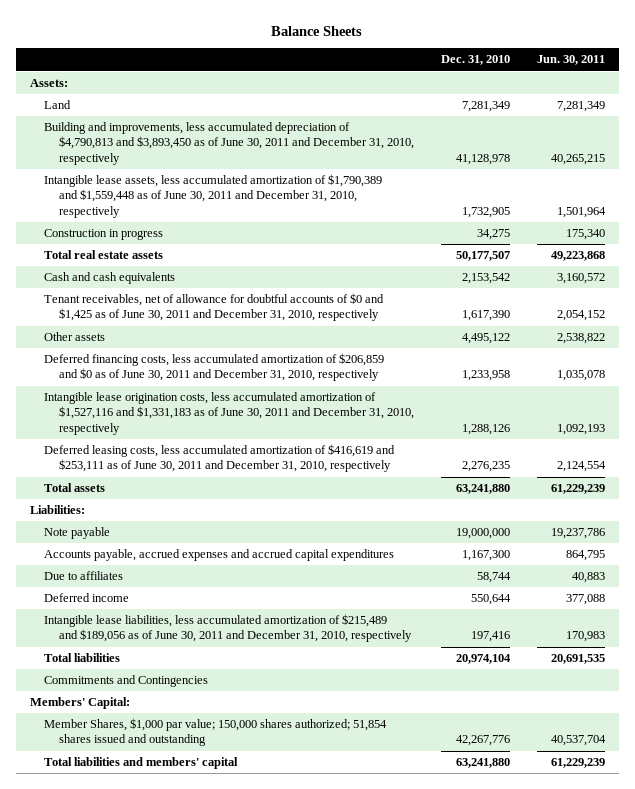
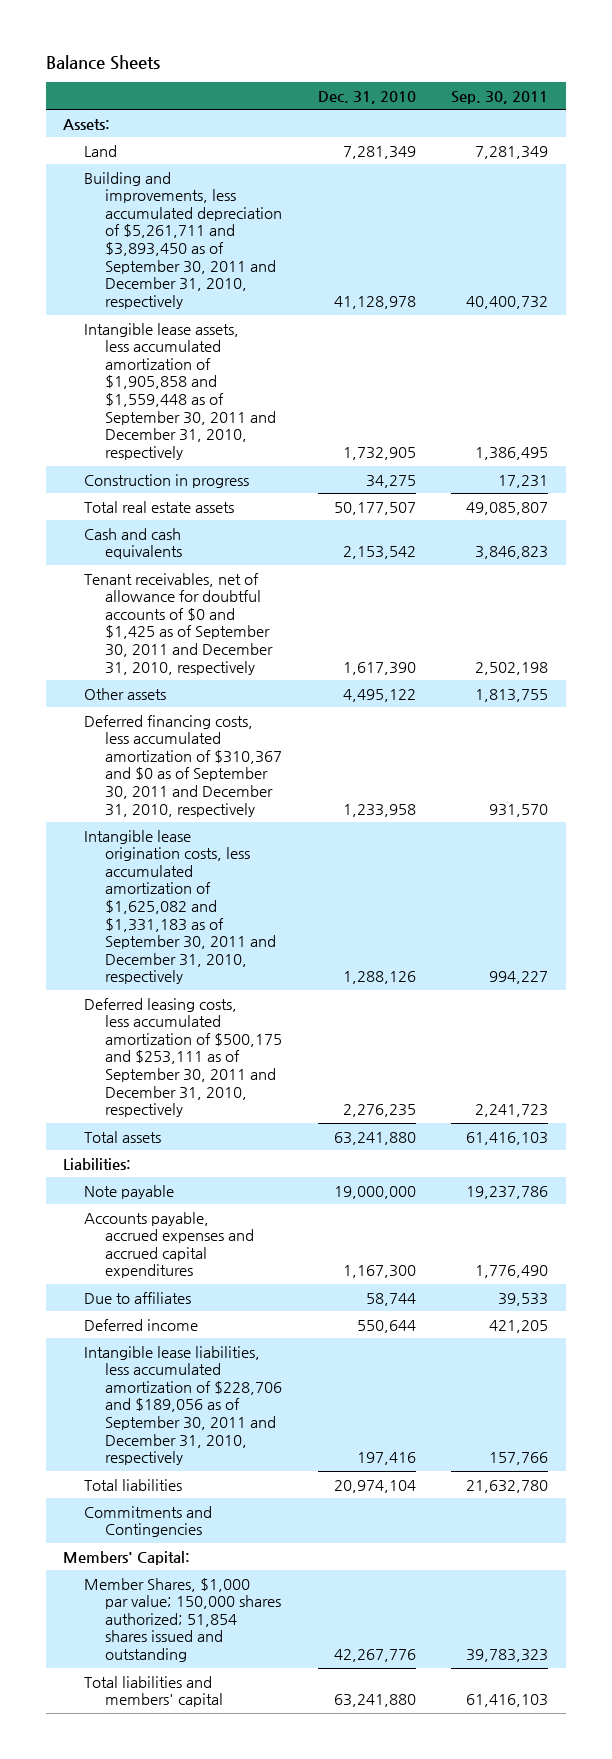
[536,55,605,66] Jun. 30, 2011 -> none
none -> [451,90,549,104] Sep. 30, 2011
[44,122,414,165] Building and improvements, less accumulated depreciation of $4,790,813 and $3,893,450 as of June 30, 2011 and December 31, 2010, respectively -> [84,171,283,309] Building and improvements, less accumulated depreciation of $5,261,711 and $3,893,450 as of September 30, 2011 and December 31, 2010, respectively
[44,174,383,218] Intangible lease assets, less accumulated amortization of $1,790,389 and $1,559,448 as of June 30, 2011 and December 31, 2010, respectively -> [84,322,277,460] Intangible lease assets, less accumulated amortization of $1,905,858 and $1,559,448 as of September 30, 2011 and December 31, 2010, respectively
[44,293,385,322] Tenant receivables, net of allowance for doubtful accounts of $0 and $1,425 as of June 30, 2011 and December 31, 2010, respectively -> [84,572,274,675] Tenant receivables, net of allowance for doubtful accounts of $0 and $1,425 as of September 30, 2011 and December 31, 2010, respectively
[44,353,385,382] Deferred financing costs, less accumulated amortization of $206,859 and $0 as of June 30, 2011 and December 31, 2010, respectively -> [84,714,283,817] Deferred financing costs, less accumulated amortization of $310,367 and $0 as of September 30, 2011 and December 31, 2010, respectively
[44,392,414,435] Intangible lease origination costs, less accumulated amortization of $1,527,116 and $1,331,183 as of June 30, 2011 and December 31, 2010, respectively -> [84,829,277,985] Intangible lease origination costs, less accumulated amortization of $1,625,082 and $1,331,183 as of September 30, 2011 and December 31, 2010, respectively
[44,444,396,473] Deferred leasing costs, less accumulated amortization of $416,619 and $253,111 as of June 30, 2011 and December 31, 2010, respectively -> [84,997,283,1118] Deferred leasing costs, less accumulated amortization of $500,175 and $253,111 as of September 30, 2011 and December 31, 2010, respectively
[44,614,412,643] Intangible lease liabilities, less accumulated amortization of $215,489 and $189,056 as of June 30, 2011 and December 31, 2010, respectively -> [84,1345,283,1466] Intangible lease liabilities, less accumulated amortization of $228,706 and $189,056 as of September 30, 2011 and December 31, 2010, respectively

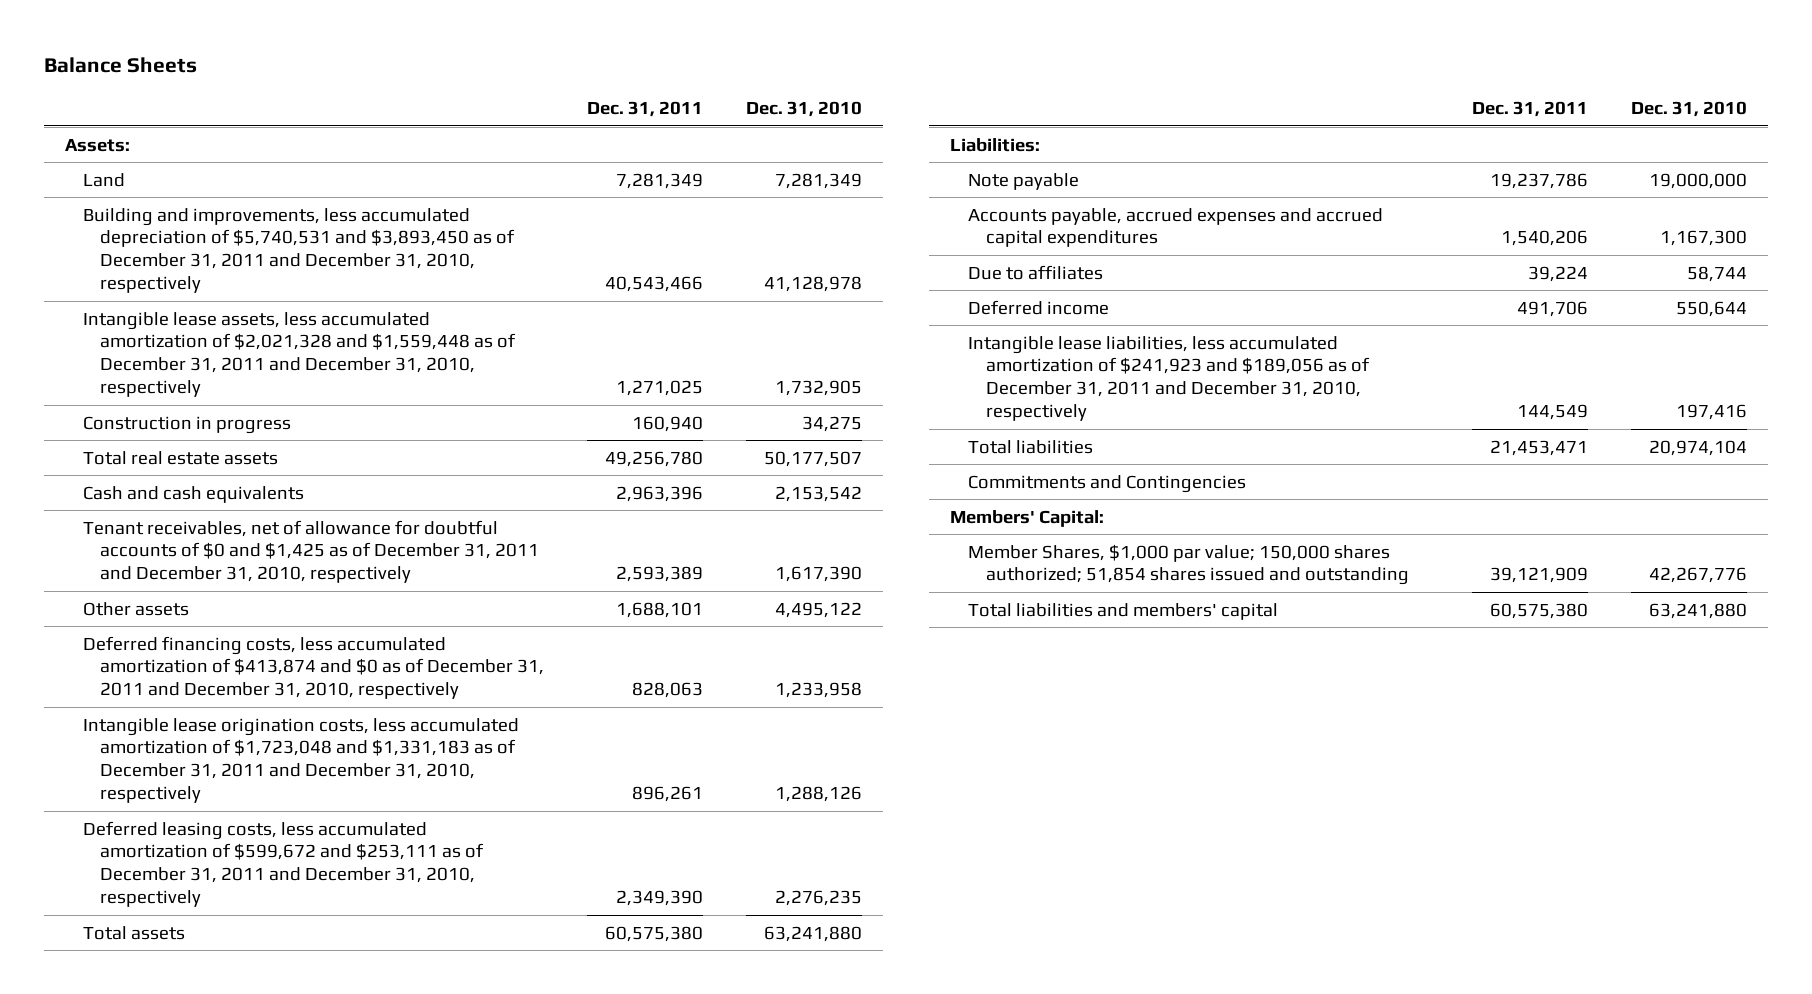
[451,90,549,104] Sep. 30, 2011 -> none
none -> [586,101,703,118] Dec. 31, 2011
[84,171,283,309] Building and improvements, less accumulated depreciation of $5,261,711 and $3,893,450 as of September 30, 2011 and December 31, 2010, respectively -> [82,207,516,294] Building and improvements, less accumulated depreciation of $5,740,531 and $3,893,450 as of December 31, 2011 and December 31, 2010, respectively
[84,322,277,460] Intangible lease assets, less accumulated amortization of $1,905,858 and $1,559,448 as of September 30, 2011 and December 31, 2010, respectively -> [82,311,517,398] Intangible lease assets, less accumulated amortization of $2,021,328 and $1,559,448 as of December 31, 2011 and December 31, 2010, respectively
[84,572,274,675] Tenant receivables, net of allowance for doubtful accounts of $0 and $1,425 as of September 30, 2011 and December 31, 2010, respectively -> [82,519,540,584] Tenant receivables, net of allowance for doubtful accounts of $0 and $1,425 as of December 31, 2011 and December 31, 2010, respectively
[84,714,283,817] Deferred financing costs, less accumulated amortization of $310,367 and $0 as of September 30, 2011 and December 31, 2010, respectively -> [82,635,545,700] Deferred financing costs, less accumulated amortization of $413,874 and $0 as of December 31, 2011 and December 31, 2010, respectively
[84,829,277,985] Intangible lease origination costs, less accumulated amortization of $1,625,082 and $1,331,183 as of September 30, 2011 and December 31, 2010, respectively -> [82,717,519,804] Intangible lease origination costs, less accumulated amortization of $1,723,048 and $1,331,183 as of December 31, 2011 and December 31, 2010, respectively
[84,997,283,1118] Deferred leasing costs, less accumulated amortization of $500,175 and $253,111 as of September 30, 2011 and December 31, 2010, respectively -> [82,820,485,908] Deferred leasing costs, less accumulated amortization of $599,672 and $253,111 as of December 31, 2011 and December 31, 2010, respectively
[84,1345,283,1466] Intangible lease liabilities, less accumulated amortization of $228,706 and $189,056 as of September 30, 2011 and December 31, 2010, respectively -> [967,335,1370,422] Intangible lease liabilities, less accumulated amortization of $241,923 and $189,056 as of December 31, 2011 and December 31, 2010, respectively

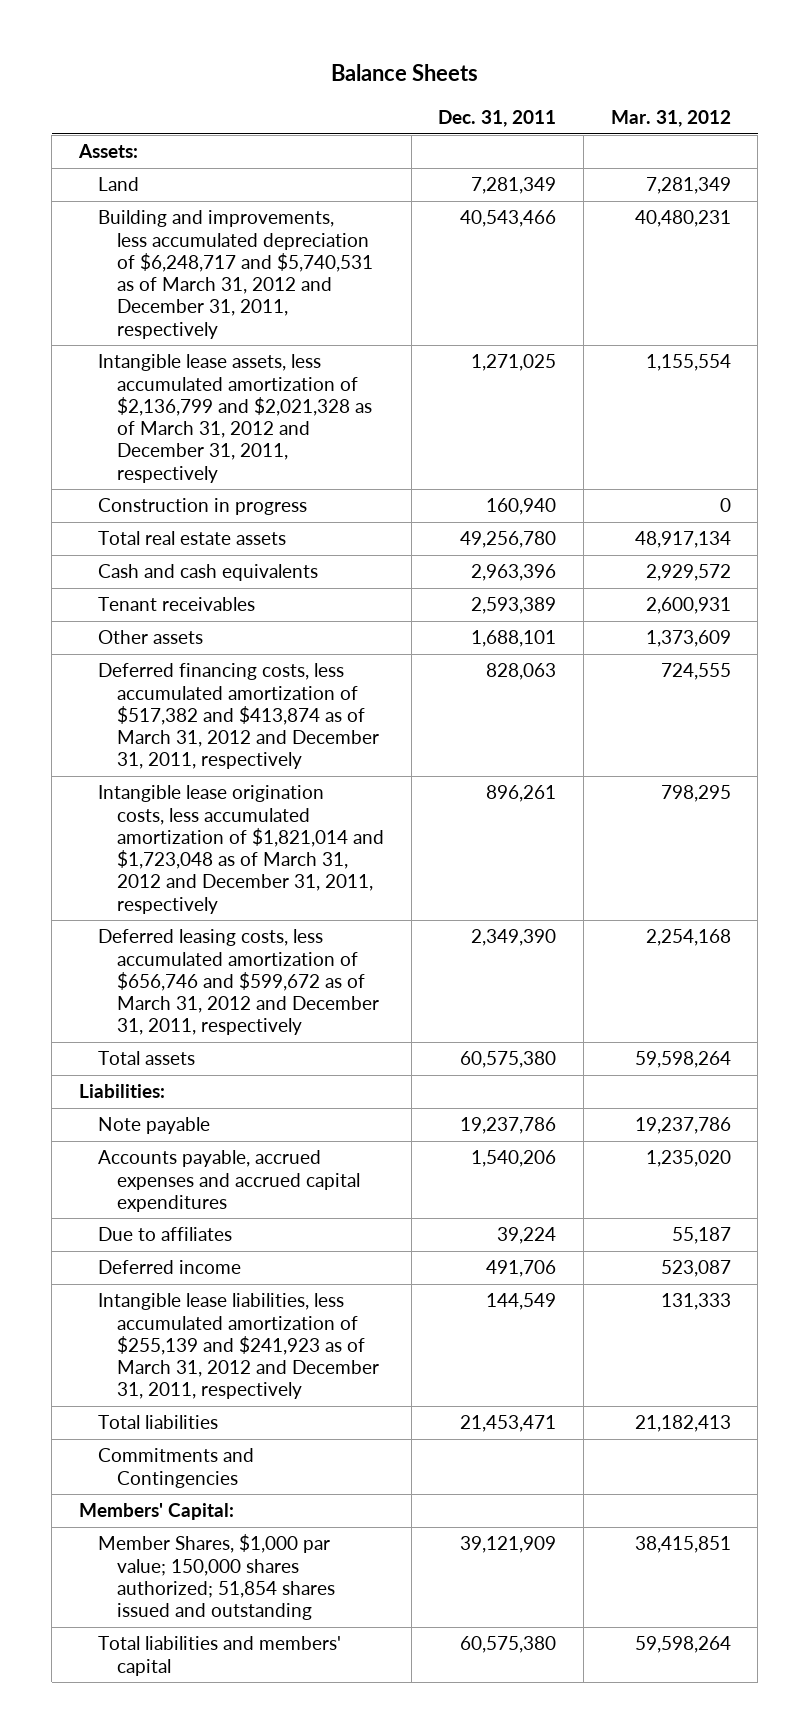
[745,101,862,118] Dec. 31, 2010 -> none
none -> [610,109,731,127] Mar. 31, 2012
[82,207,516,294] Building and improvements, less accumulated depreciation of $5,740,531 and $3,893,450 as of December 31, 2011 and December 31, 2010, respectively -> [98,210,374,339] Building and improvements, less accumulated depreciation of $6,248,717 and $5,740,531 as of March 31, 2012 and December 31, 2011, respectively
[82,311,517,398] Intangible lease assets, less accumulated amortization of $2,021,328 and $1,559,448 as of December 31, 2011 and December 31, 2010, respectively -> [98,354,373,483] Intangible lease assets, less accumulated amortization of $2,136,799 and $2,021,328 as of March 31, 2012 and December 31, 2011, respectively
[82,519,540,584] Tenant receivables, net of allowance for doubtful accounts of $0 and $1,425 as of December 31, 2011 and December 31, 2010, respectively -> [98,597,256,612] Tenant receivables
[82,635,545,700] Deferred financing costs, less accumulated amortization of $413,874 and $0 as of December 31, 2011 and December 31, 2010, respectively -> [98,663,380,770] Deferred financing costs, less accumulated amortization of $517,382 and $413,874 as of March 31, 2012 and December 31, 2011, respectively
[82,717,519,804] Intangible lease origination costs, less accumulated amortization of $1,723,048 and $1,331,183 as of December 31, 2011 and December 31, 2010, respectively -> [98,785,385,914] Intangible lease origination costs, less accumulated amortization of $1,821,014 and $1,723,048 as of March 31, 2012 and December 31, 2011, respectively
[82,820,485,908] Deferred leasing costs, less accumulated amortization of $599,672 and $253,111 as of December 31, 2011 and December 31, 2010, respectively -> [98,929,380,1036] Deferred leasing costs, less accumulated amortization of $656,746 and $599,672 as of March 31, 2012 and December 31, 2011, respectively
[967,335,1370,422] Intangible lease liabilities, less accumulated amortization of $241,923 and $189,056 as of December 31, 2011 and December 31, 2010, respectively -> [98,1293,380,1400] Intangible lease liabilities, less accumulated amortization of $255,139 and $241,923 as of March 31, 2012 and December 31, 2011, respectively

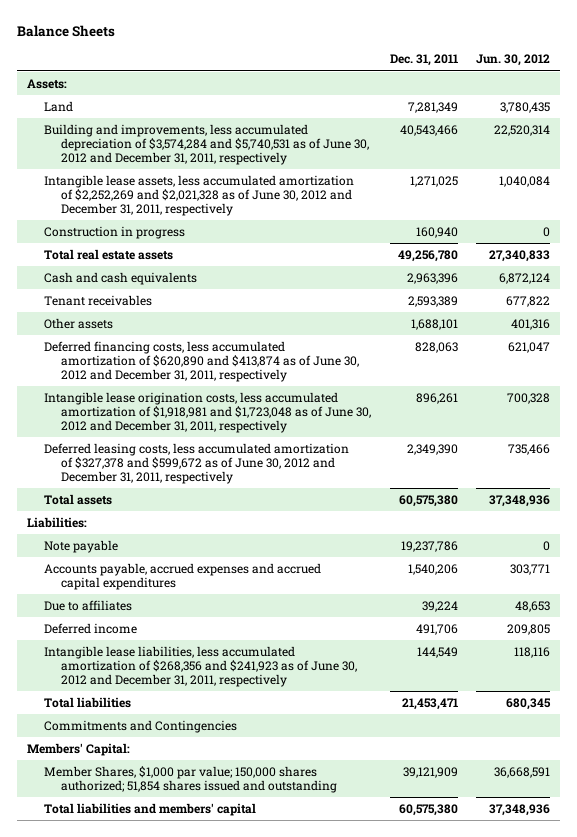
[610,109,731,127] Mar. 31, 2012 -> none
none -> [476,54,551,67] Jun. 30, 2012
[98,210,374,339] Building and improvements, less accumulated depreciation of $6,248,717 and $5,740,531 as of March 31, 2012 and December 31, 2011, respectively -> [43,123,369,166] Building and improvements, less accumulated depreciation of $3,574,284 and $5,740,531 as of June 30, 2012 and December 31, 2011, respectively
[98,354,373,483] Intangible lease assets, less accumulated amortization of $2,136,799 and $2,021,328 as of March 31, 2012 and December 31, 2011, respectively -> [43,174,354,217] Intangible lease assets, less accumulated amortization of $2,252,269 and $2,021,328 as of June 30, 2012 and December 31, 2011, respectively
[98,663,380,770] Deferred financing costs, less accumulated amortization of $517,382 and $413,874 as of March 31, 2012 and December 31, 2011, respectively -> [43,340,359,383] Deferred financing costs, less accumulated amortization of $620,890 and $413,874 as of June 30, 2012 and December 31, 2011, respectively
[98,785,385,914] Intangible lease origination costs, less accumulated amortization of $1,821,014 and $1,723,048 as of March 31, 2012 and December 31, 2011, respectively -> [43,391,371,434] Intangible lease origination costs, less accumulated amortization of $1,918,981 and $1,723,048 as of June 30, 2012 and December 31, 2011, respectively
[98,929,380,1036] Deferred leasing costs, less accumulated amortization of $656,746 and $599,672 as of March 31, 2012 and December 31, 2011, respectively -> [43,442,349,485] Deferred leasing costs, less accumulated amortization of $327,378 and $599,672 as of June 30, 2012 and December 31, 2011, respectively
[98,1293,380,1400] Intangible lease liabilities, less accumulated amortization of $255,139 and $241,923 as of March 31, 2012 and December 31, 2011, respectively -> [43,645,357,688] Intangible lease liabilities, less accumulated amortization of $268,356 and $241,923 as of June 30, 2012 and December 31, 2011, respectively

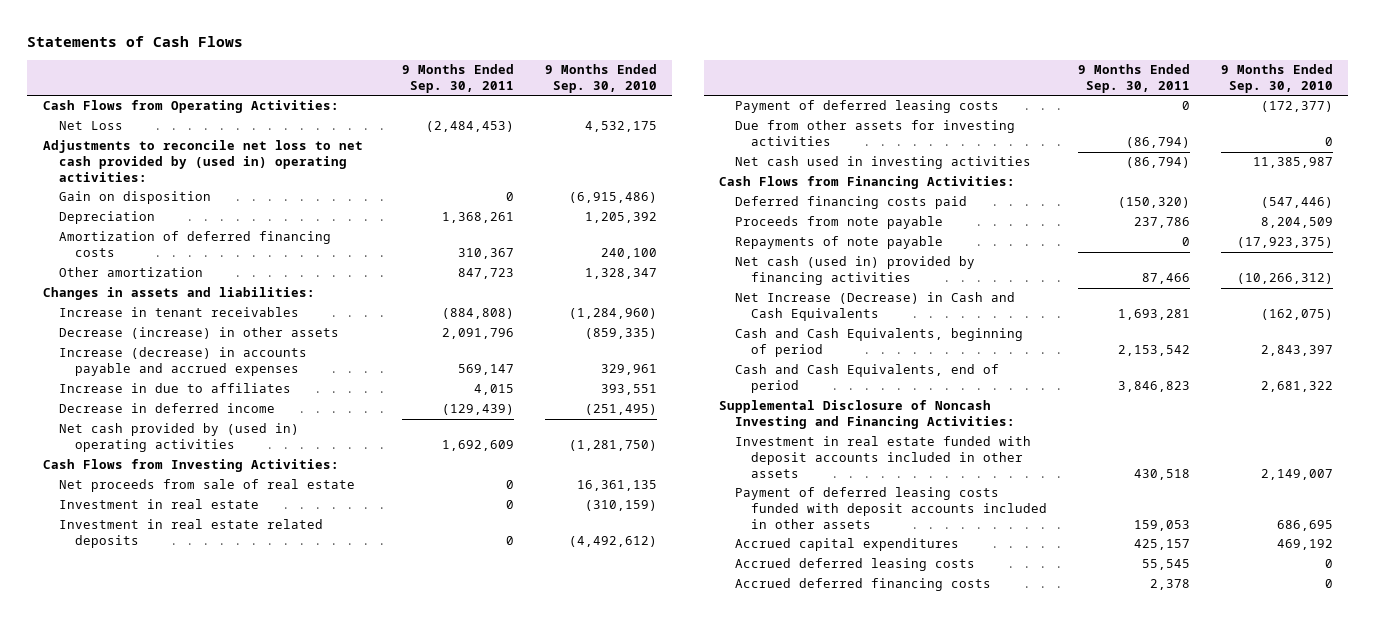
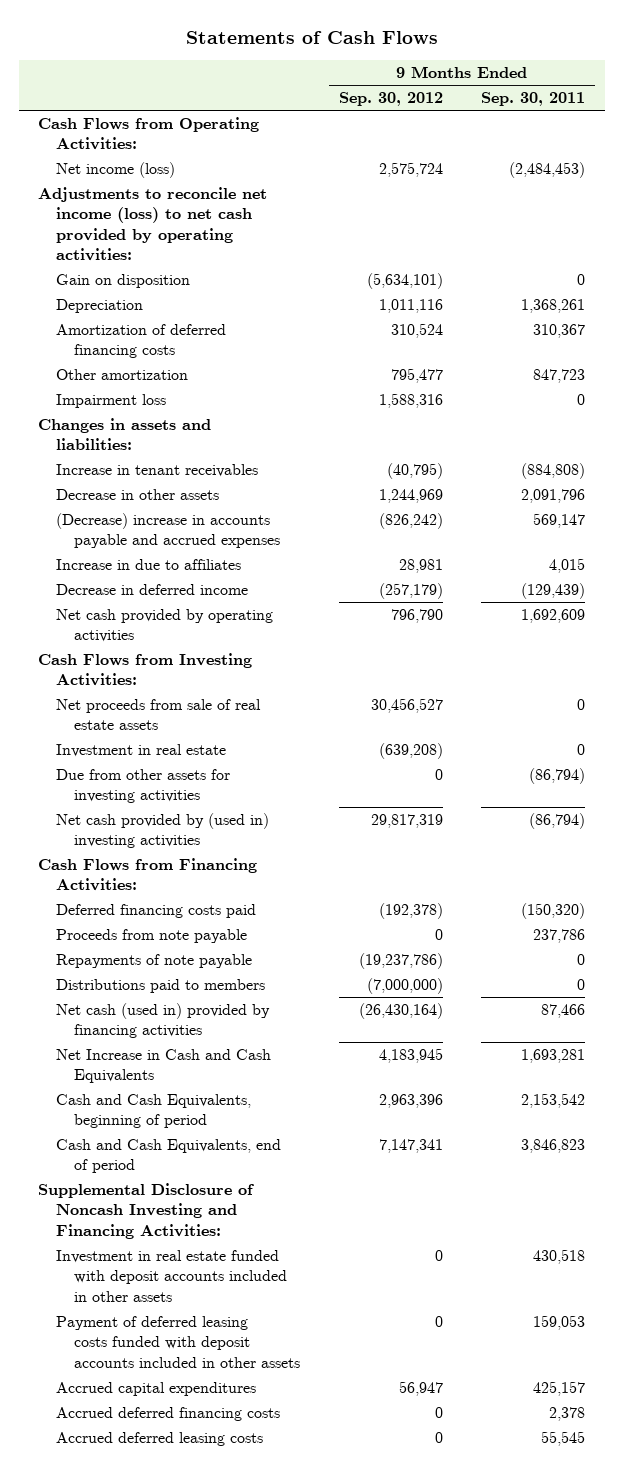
[544,64,657,93] 9 Months Ended Sep. 30, 2010 -> none
none -> [338,92,443,107] Sep. 30, 2012
[58,121,123,131] Net Loss -> [56,162,176,179] Net income (loss)
[42,140,363,182] Adjustments to reconcile net loss to net cash provided by (used in) operating activities: -> [38,187,268,262] Adjustments to reconcile net income (loss) to net cash provided by operating activities:
none -> [56,394,167,409] Impairment loss
[58,327,339,340] Decrease (increase) in other assets -> [56,489,220,501] Decrease in other assets
[58,347,307,377] Increase (decrease) in accounts payable and accrued expenses -> [56,513,280,549] (Decrease) increase in accounts payable and accrued expenses
[58,423,299,453] Net cash provided by (used in) operating activities -> [56,609,274,643] Net cash provided by operating activities
[58,479,355,493] Net proceeds from sale of real estate -> [56,699,262,731] Net proceeds from sale of real estate assets
[58,519,323,549] Investment in real estate related deposits -> none
[735,100,1000,114] Payment of deferred leasing costs -> none
[735,156,1032,170] Net cash used in investing activities -> [56,813,270,849] Net cash provided by (used in) investing activities
none -> [56,979,266,994] Distributions paid to members
[735,292,1016,322] Net Increase (Decrease) in Cash and Cash Equivalents -> [56,1049,272,1084] Net Increase in Cash and Cash Equivalents
[735,558,976,572] Accrued deferred leasing costs -> [56,1432,264,1447] Accrued deferred leasing costs

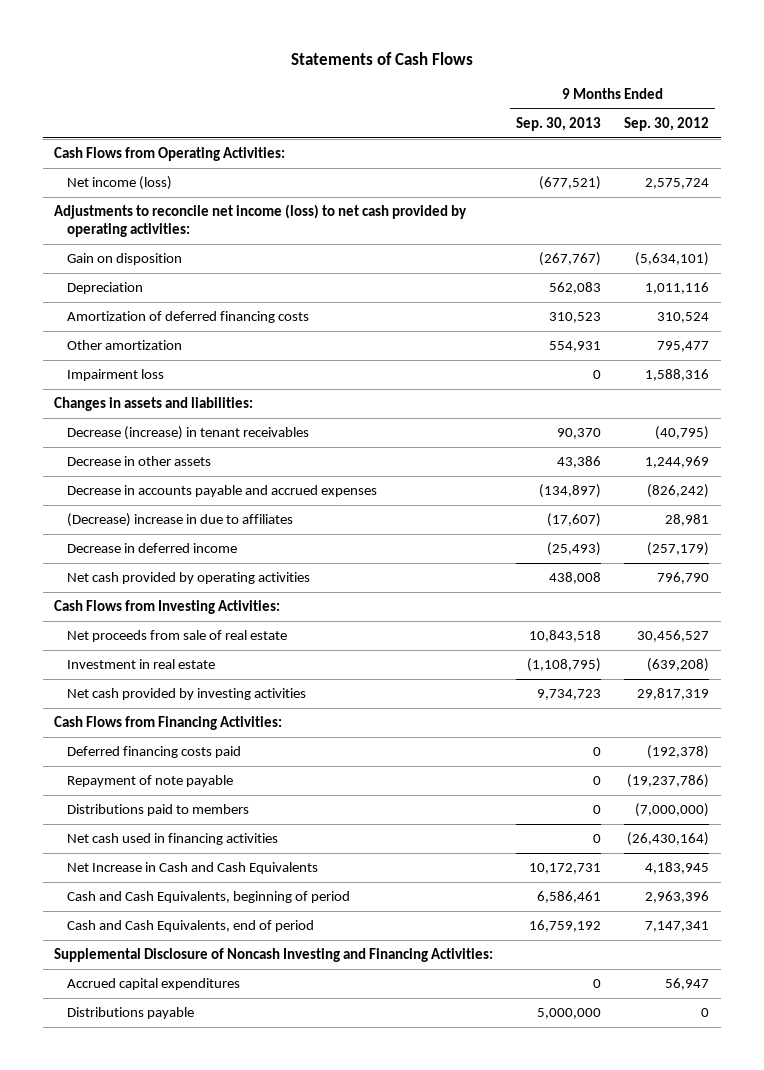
[481,92,586,107] Sep. 30, 2011 -> none
none -> [516,117,602,132] Sep. 30, 2013
[56,464,259,478] Increase in tenant receivables -> [66,426,309,441] Decrease (increase) in tenant receivables
[56,513,280,549] (Decrease) increase in accounts payable and accrued expenses -> [66,485,377,498] Decrease in accounts payable and accrued expenses
[56,559,242,571] Increase in due to affiliates -> [66,513,293,528] (Decrease) increase in due to affiliates
[56,699,262,731] Net proceeds from sale of real estate assets -> [66,630,287,643] Net proceeds from sale of real estate
[56,769,231,804] Due from other assets for investing activities -> none
[56,813,270,849] Net cash provided by (used in) investing activities -> [66,688,306,701] Net cash provided by investing activities
[56,929,248,944] Proceeds from note payable -> none
[56,954,253,969] Repayments of note payable -> [66,775,233,788] Repayment of note payable
[56,1003,271,1039] Net cash (used in) provided by financing activities -> [66,833,278,846] Net cash used in financing activities
[56,1250,287,1302] Investment in real estate funded with deposit accounts included in other assets -> none
[56,1316,300,1368] Payment of deferred leasing costs funded with deposit accounts included in other assets -> none
[56,1407,281,1422] Accrued deferred financing costs -> none
[56,1432,264,1447] Accrued deferred leasing costs -> none
none -> [66,1007,194,1020] Distributions payable

